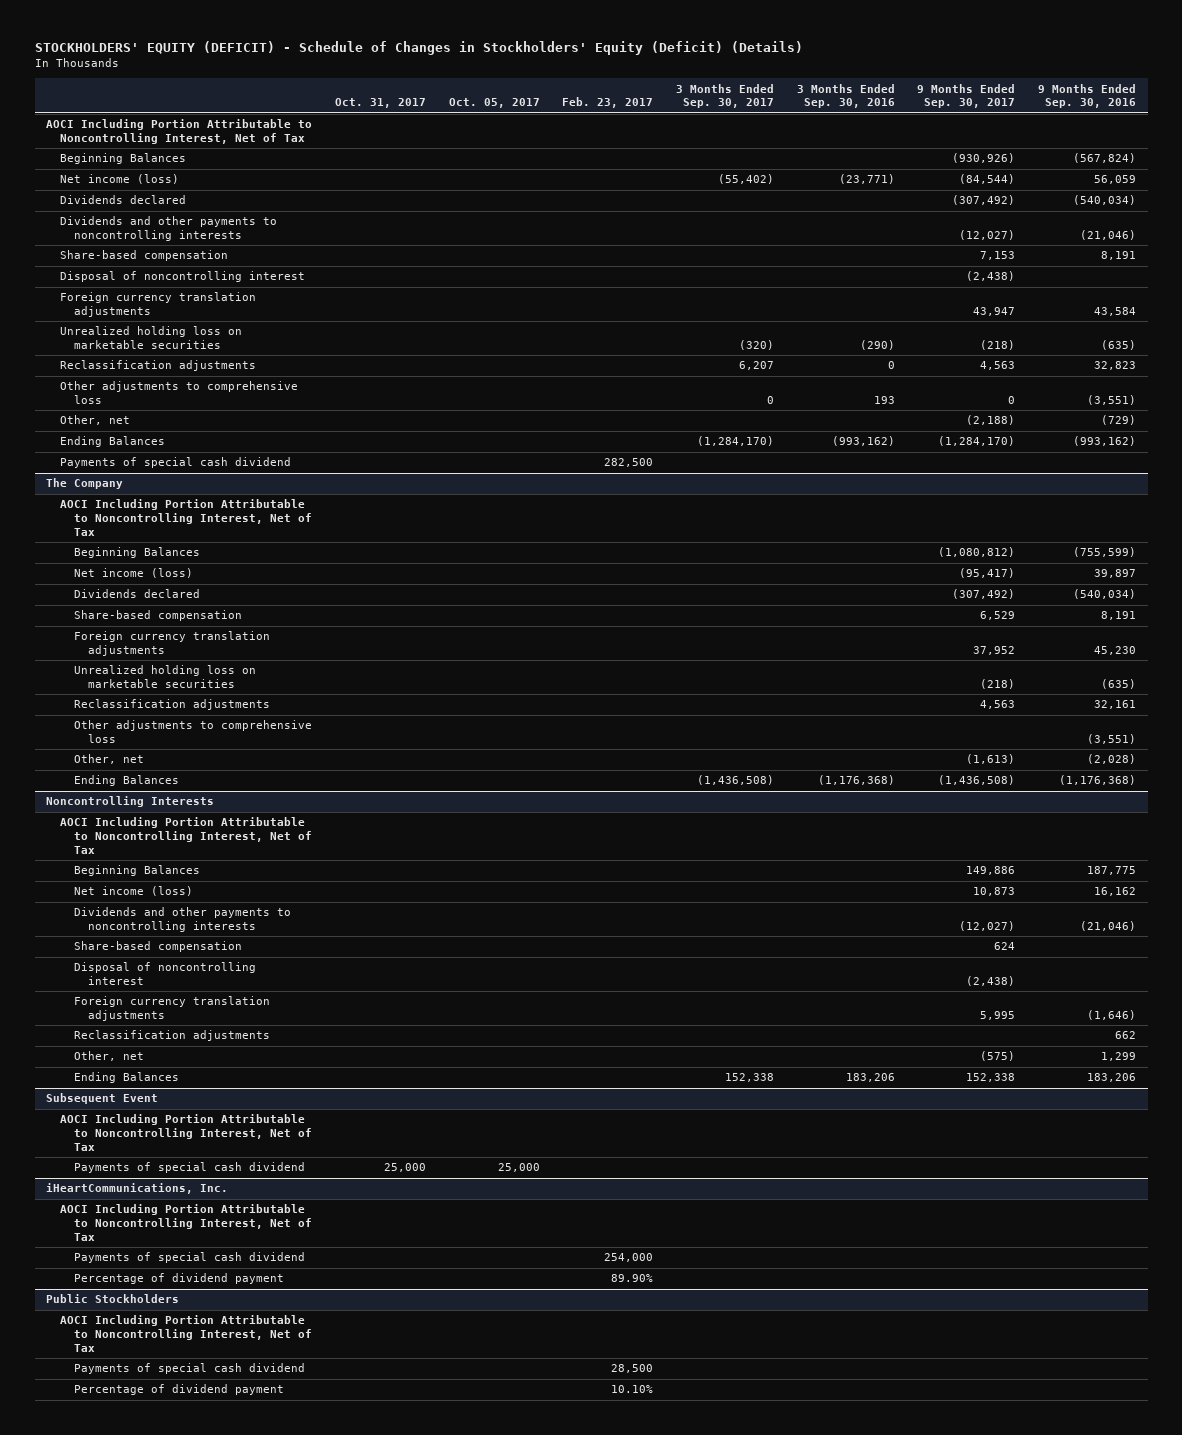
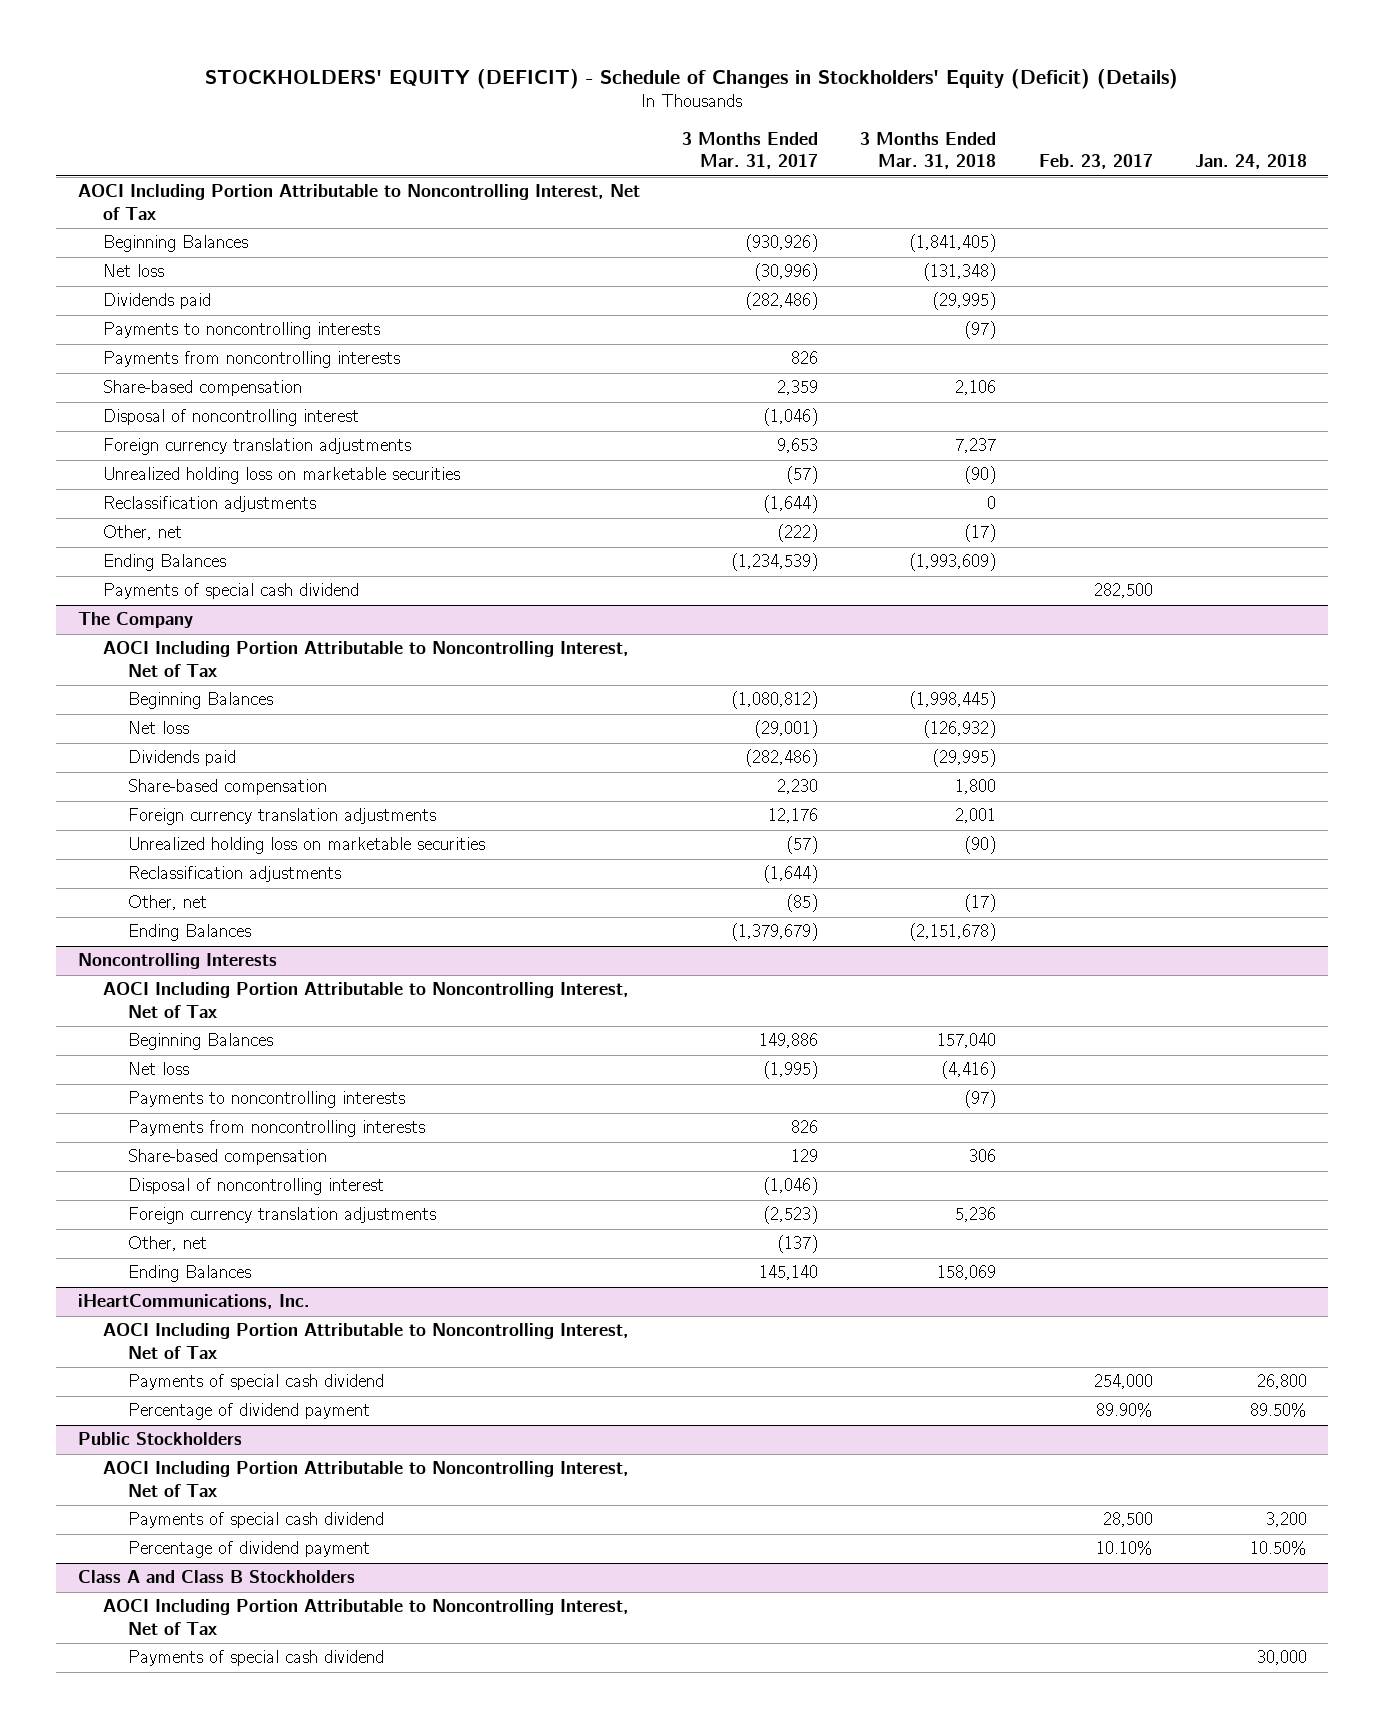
[334,98,426,109] Oct. 31, 2017 -> none
[448,98,540,109] Oct. 05, 2017 -> none
[675,83,774,109] 3 Months Ended Sep. 30, 2017 -> none
[796,83,895,109] 3 Months Ended Sep. 30, 2016 -> none
[917,83,1016,109] 9 Months Ended Sep. 30, 2017 -> none
[1038,83,1137,109] 9 Months Ended Sep. 30, 2016 -> none
none -> [682,132,819,170] 3 Months Ended Mar. 31, 2017
none -> [860,132,997,170] 3 Months Ended Mar. 31, 2018
none -> [1195,154,1308,170] Jan. 24, 2018
[60,174,180,185] Net income (loss) -> [103,264,165,278] Net loss
[60,195,187,205] Dividends declared -> [103,293,212,310] Dividends paid
[60,216,278,242] Dividends and other payments to noncontrolling interests -> [103,322,381,340] Payments to noncontrolling interests
none -> [103,351,401,369] Payments from noncontrolling interests
[60,381,299,405] Other adjustments to comprehensive loss -> none
[73,568,193,579] Net income (loss) -> [128,721,190,735] Net loss
[73,589,200,599] Dividends declared -> [128,750,237,767] Dividends paid
[73,720,312,744] Other adjustments to comprehensive loss -> none
[73,886,193,897] Net income (loss) -> [128,1062,190,1076] Net loss
[73,907,291,933] Dividends and other payments to noncontrolling interests -> [128,1091,406,1109] Payments to noncontrolling interests
none -> [128,1120,426,1138] Payments from noncontrolling interests
[73,1030,270,1042] Reclassification adjustments -> none
[46,1093,159,1105] Subsequent Event -> none
[60,1114,312,1151] AOCI Including Portion Attributable to Noncontrolling Interest, Net of Tax -> none
[73,1162,305,1174] Payments of special cash dividend -> none
none -> [77,1570,355,1584] Class A and Class B Stockholders
none -> [103,1599,630,1635] AOCI Including Portion Attributable to Noncontrolling Interest, Net of Tax
none -> [128,1650,385,1667] Payments of special cash dividend

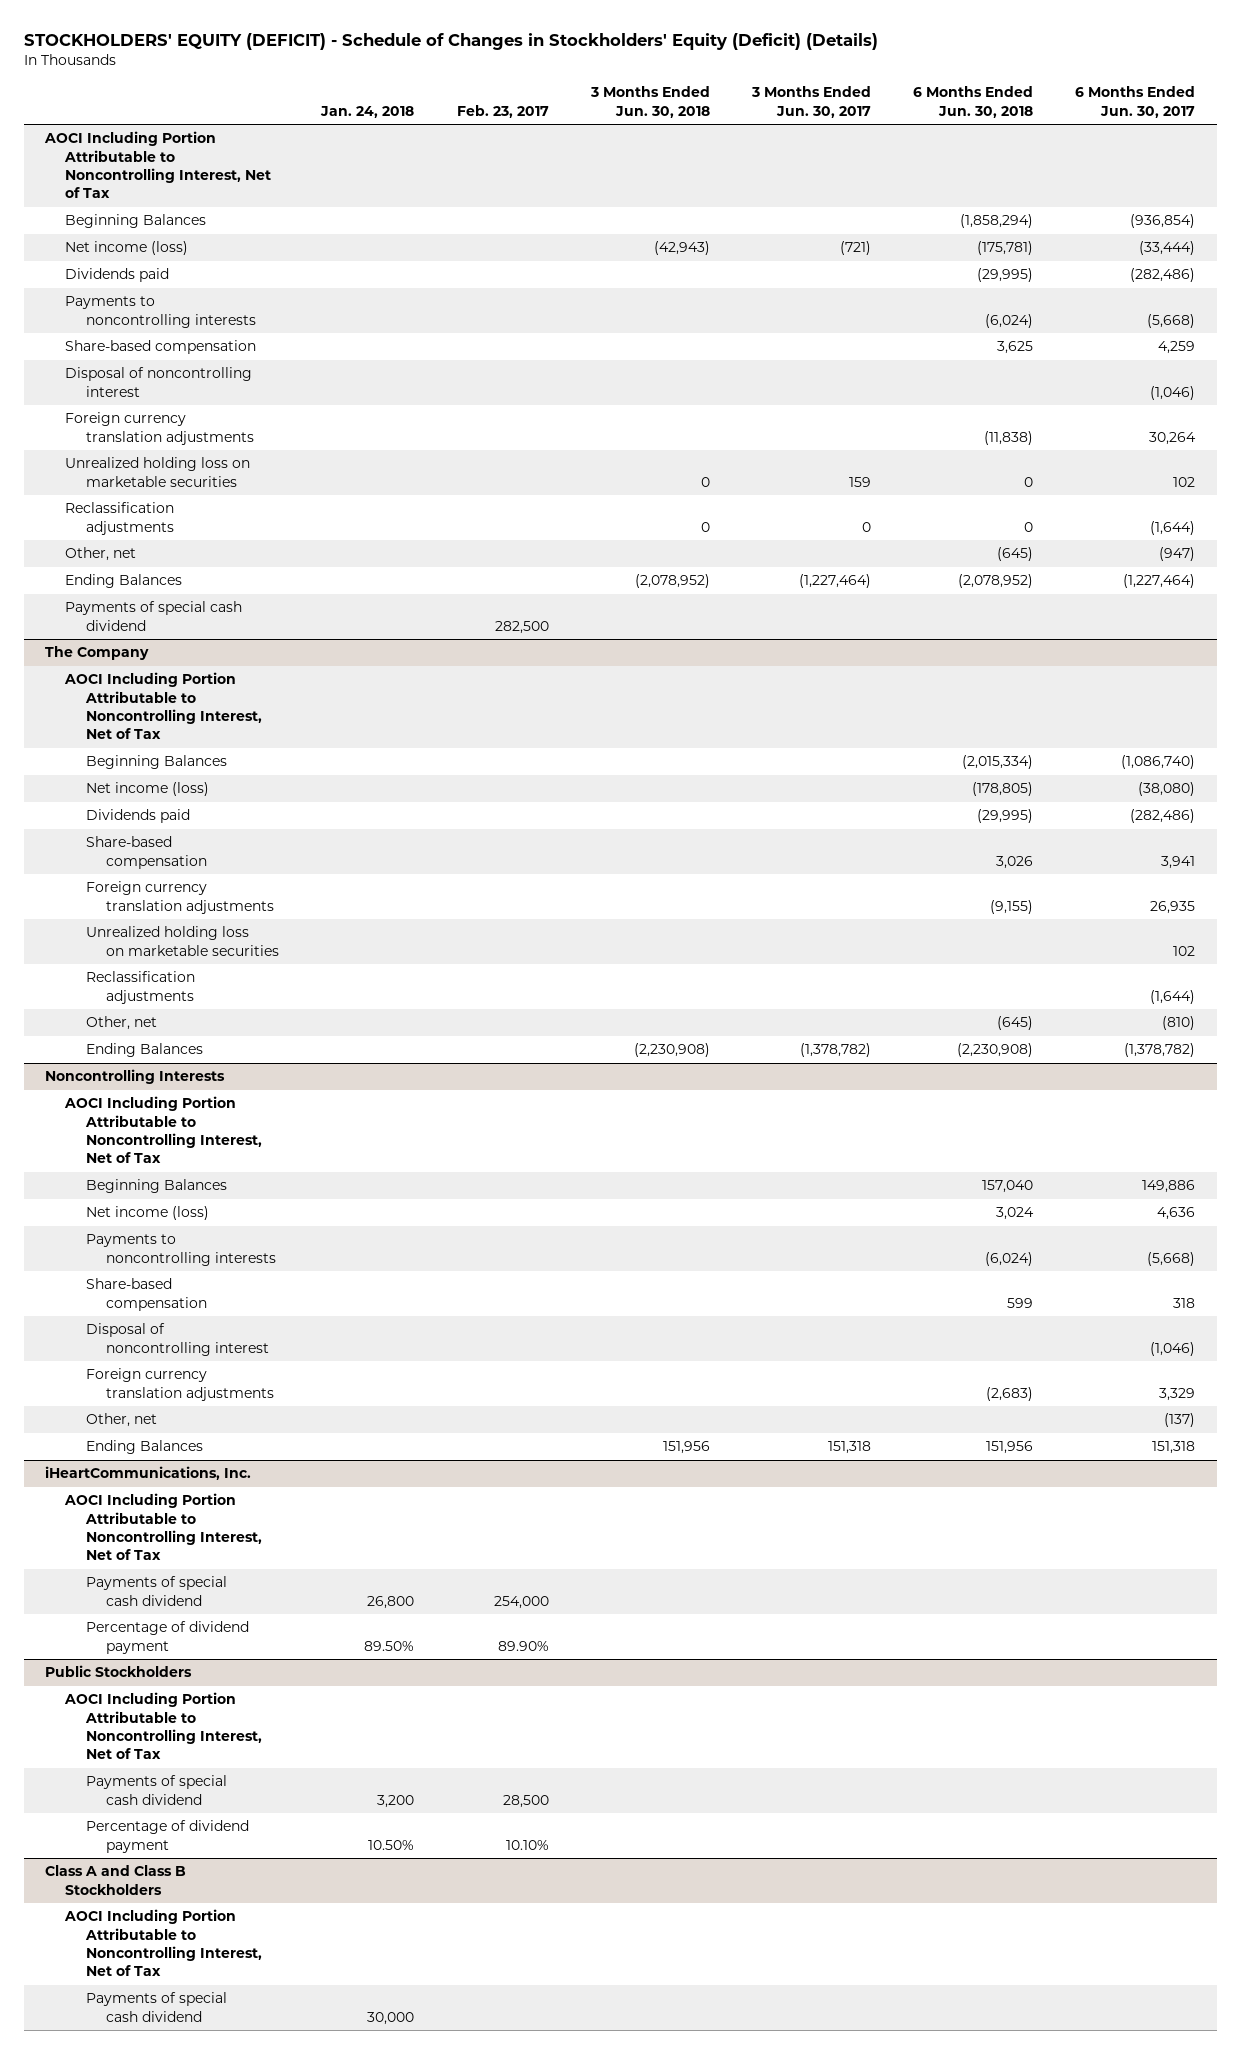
[682,132,819,170] 3 Months Ended Mar. 31, 2017 -> none
[860,132,997,170] 3 Months Ended Mar. 31, 2018 -> none
none -> [589,86,710,118] 3 Months Ended Jun. 30, 2018
none -> [751,86,872,118] 3 Months Ended Jun. 30, 2017
none -> [913,86,1034,118] 6 Months Ended Jun. 30, 2018
none -> [1075,86,1196,118] 6 Months Ended Jun. 30, 2017
[103,264,165,278] Net loss -> [65,241,189,256] Net income (loss)
[103,351,401,369] Payments from noncontrolling interests -> none
[128,721,190,735] Net loss -> [85,782,209,797] Net income (loss)
[128,1062,190,1076] Net loss -> [85,1206,209,1221] Net income (loss)
[128,1120,426,1138] Payments from noncontrolling interests -> none

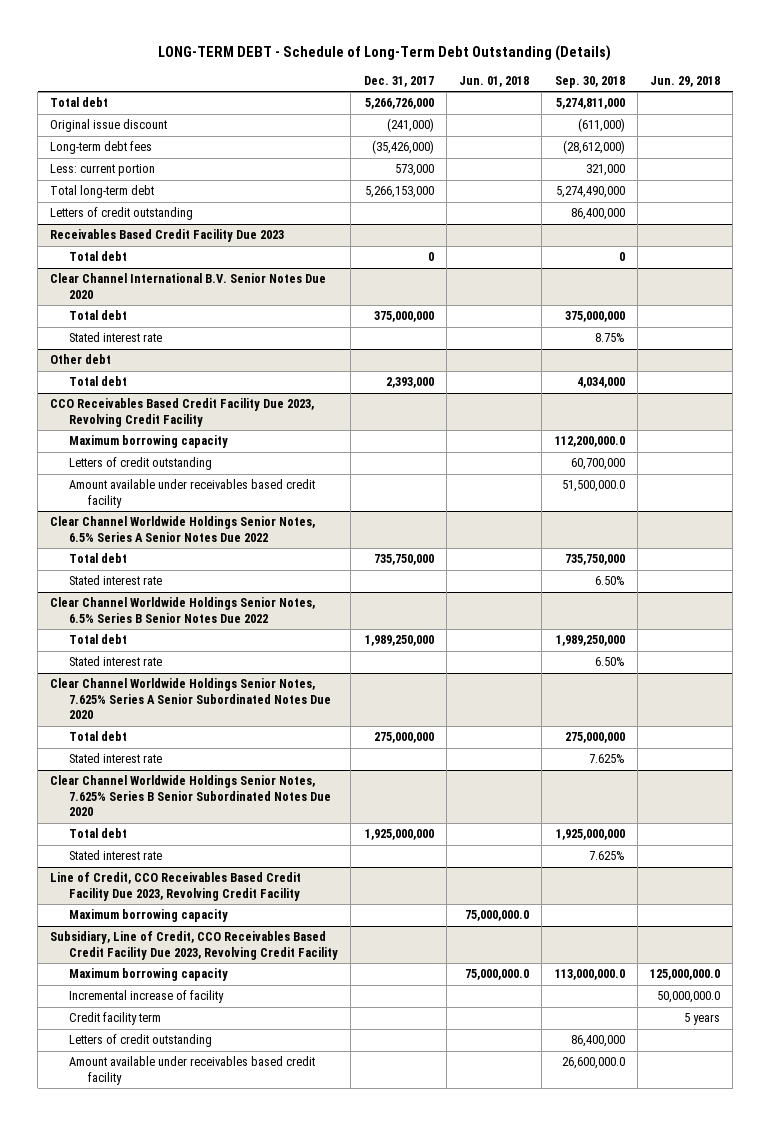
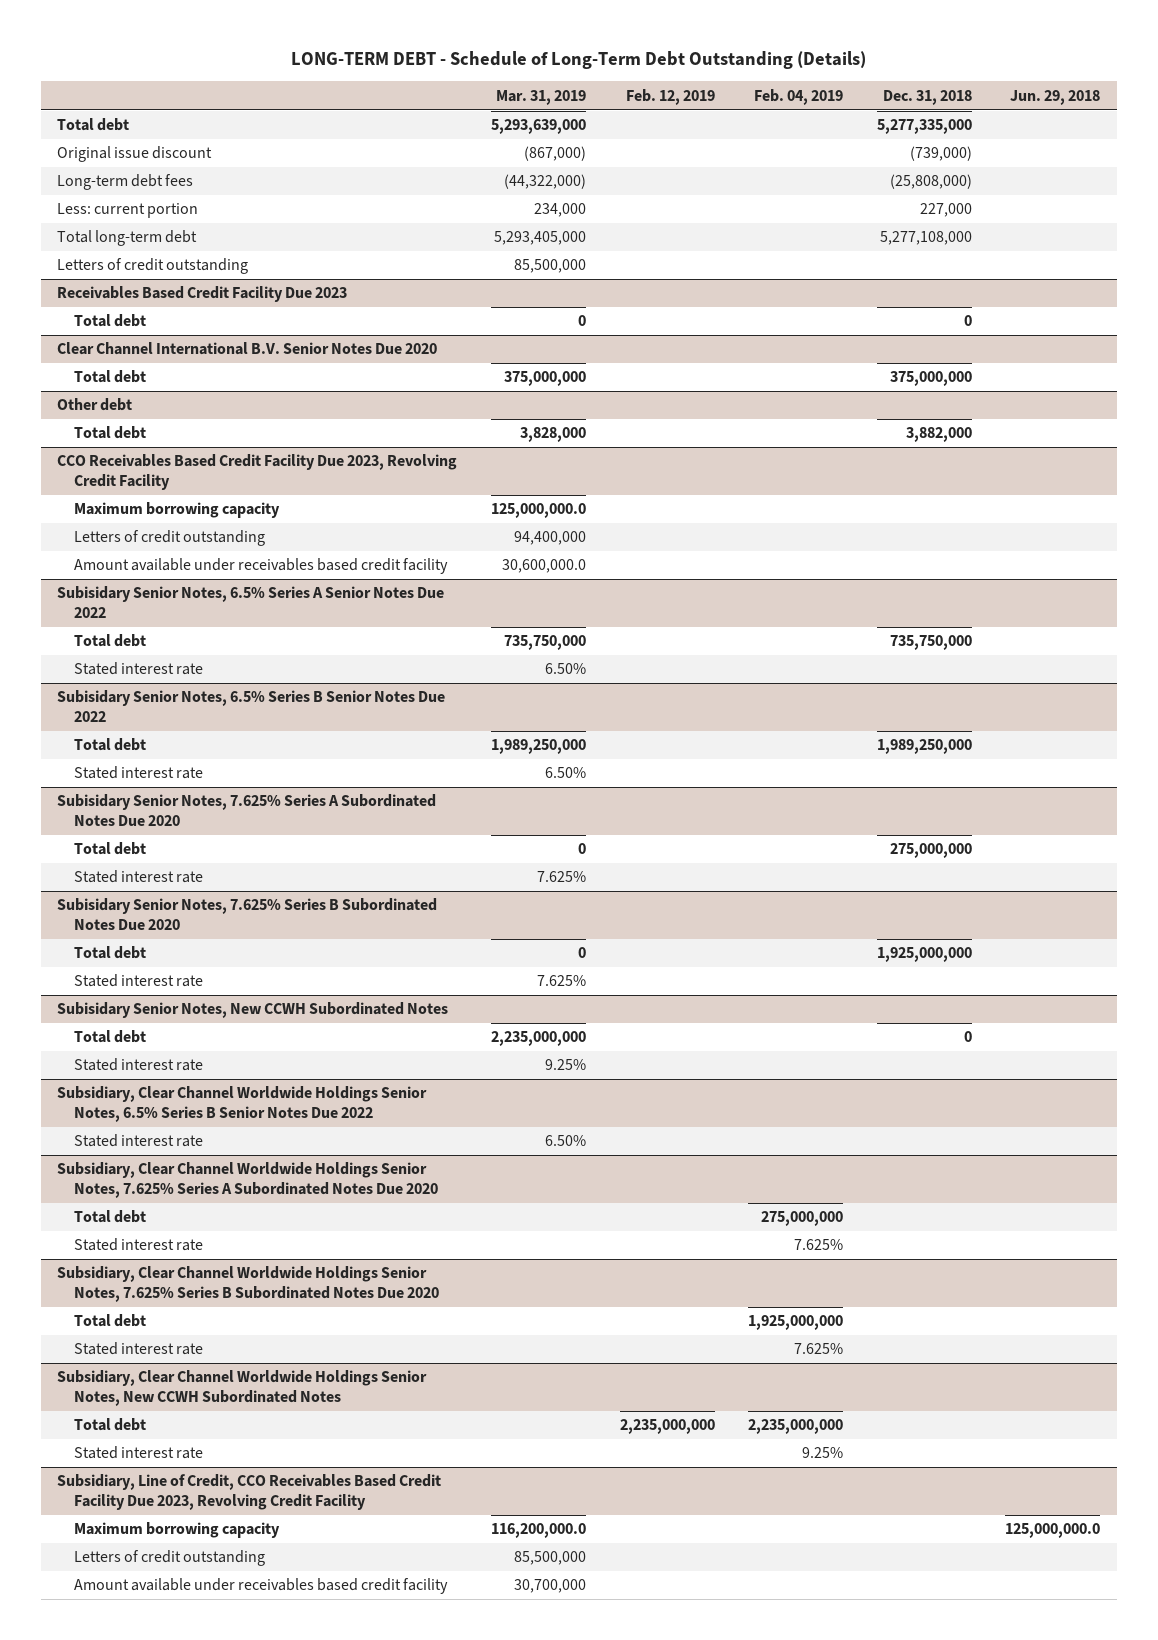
[363,75,434,87] Dec. 31, 2017 -> none
[459,75,530,87] Jun. 01, 2018 -> none
[554,75,625,88] Sep. 30, 2018 -> none
none -> [495,89,586,105] Mar. 31, 2019
none -> [625,88,715,105] Feb. 12, 2019
none -> [754,88,844,105] Feb. 04, 2019
none -> [882,89,972,105] Dec. 31, 2018
[69,332,163,343] Stated interest rate -> none
[50,516,316,542] Clear Channel Worldwide Holdings Senior Notes, 6.5% Series A Senior Notes Due 2022 -> [57,586,445,619] Subisidary Senior Notes, 6.5% Series A Senior Notes Due 2022
[69,634,128,645] Total debt -> none
none -> [57,690,446,723] Subisidary Senior Notes, 6.5% Series B Senior Notes Due 2022
none -> [73,738,146,752] Total debt
none -> [73,766,203,780] Stated interest rate
none -> [57,794,437,827] Subisidary Senior Notes, 7.625% Series A Subordinated Notes Due 2020
none -> [73,842,146,856] Total debt
none -> [73,870,203,884] Stated interest rate
none -> [57,898,438,931] Subisidary Senior Notes, 7.625% Series B Subordinated Notes Due 2020
none -> [73,946,146,960] Total debt
none -> [73,974,203,988] Stated interest rate
none -> [57,1002,449,1019] Subisidary Senior Notes, New CCWH Subordinated Notes
none -> [73,1030,146,1044] Total debt
none -> [73,1058,203,1072] Stated interest rate
[50,597,316,623] Clear Channel Worldwide Holdings Senior Notes, 6.5% Series B Senior Notes Due 2022 -> [57,1086,428,1123] Subsidiary, Clear Channel Worldwide Holdings Senior Notes, 6.5% Series B Senior Notes Due 2022
[50,678,332,720] Clear Channel Worldwide Holdings Senior Notes, 7.625% Series A Senior Subordinated Notes Due 2020 -> [57,1162,438,1199] Subsidiary, Clear Channel Worldwide Holdings Senior Notes, 7.625% Series A Subordinated Notes Due 2020
[50,775,332,817] Clear Channel Worldwide Holdings Senior Notes, 7.625% Series B Senior Subordinated Notes Due 2020 -> [57,1266,439,1303] Subsidiary, Clear Channel Worldwide Holdings Senior Notes, 7.625% Series B Subordinated Notes Due 2020
[50,872,302,901] Line of Credit, CCO Receivables Based Credit Facility Due 2023, Revolving Credit Facility -> none
[69,909,229,923] Maximum borrowing capacity -> none
none -> [57,1370,428,1407] Subsidiary, Clear Channel Worldwide Holdings Senior Notes, New CCWH Subordinated Notes
none -> [73,1418,146,1432] Total debt
none -> [73,1446,203,1460] Stated interest rate
[69,990,225,1004] Incremental increase of facility -> none
[69,1012,162,1026] Credit facility term -> none

